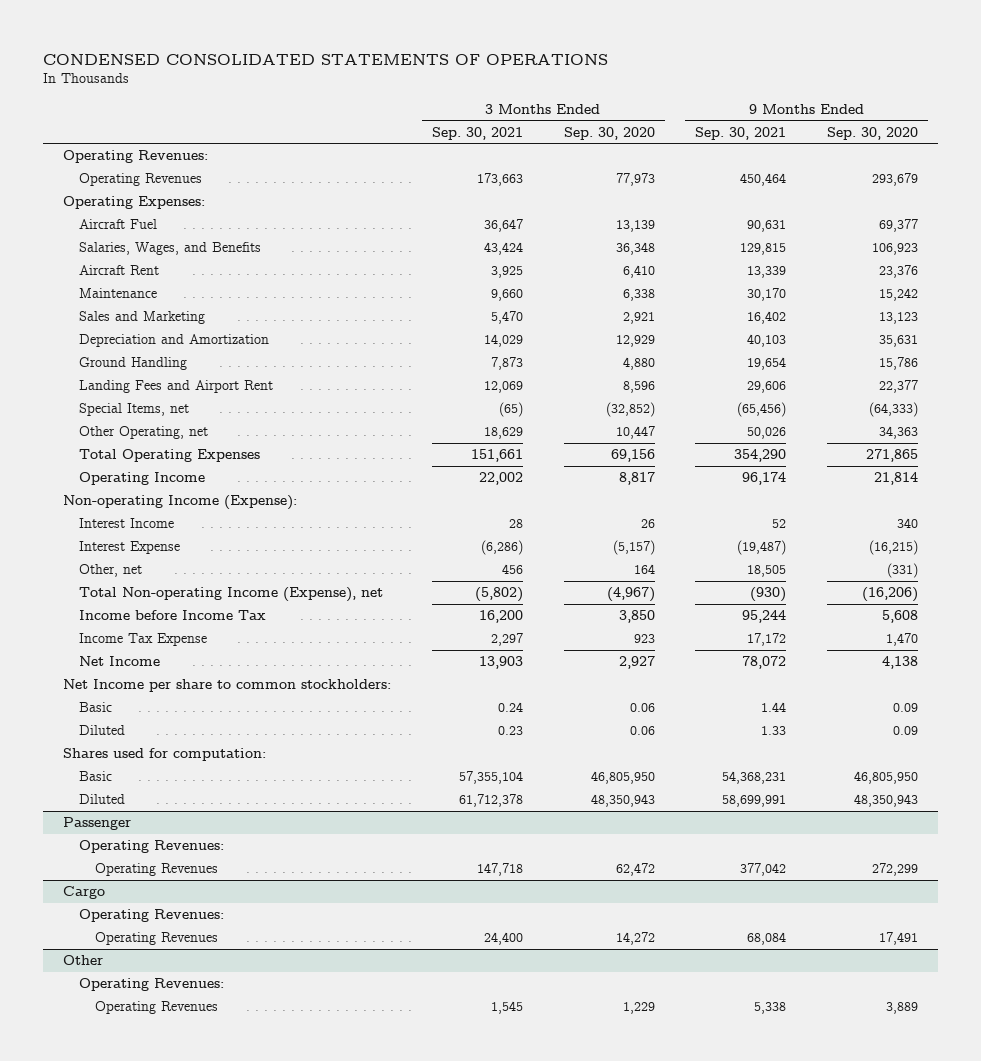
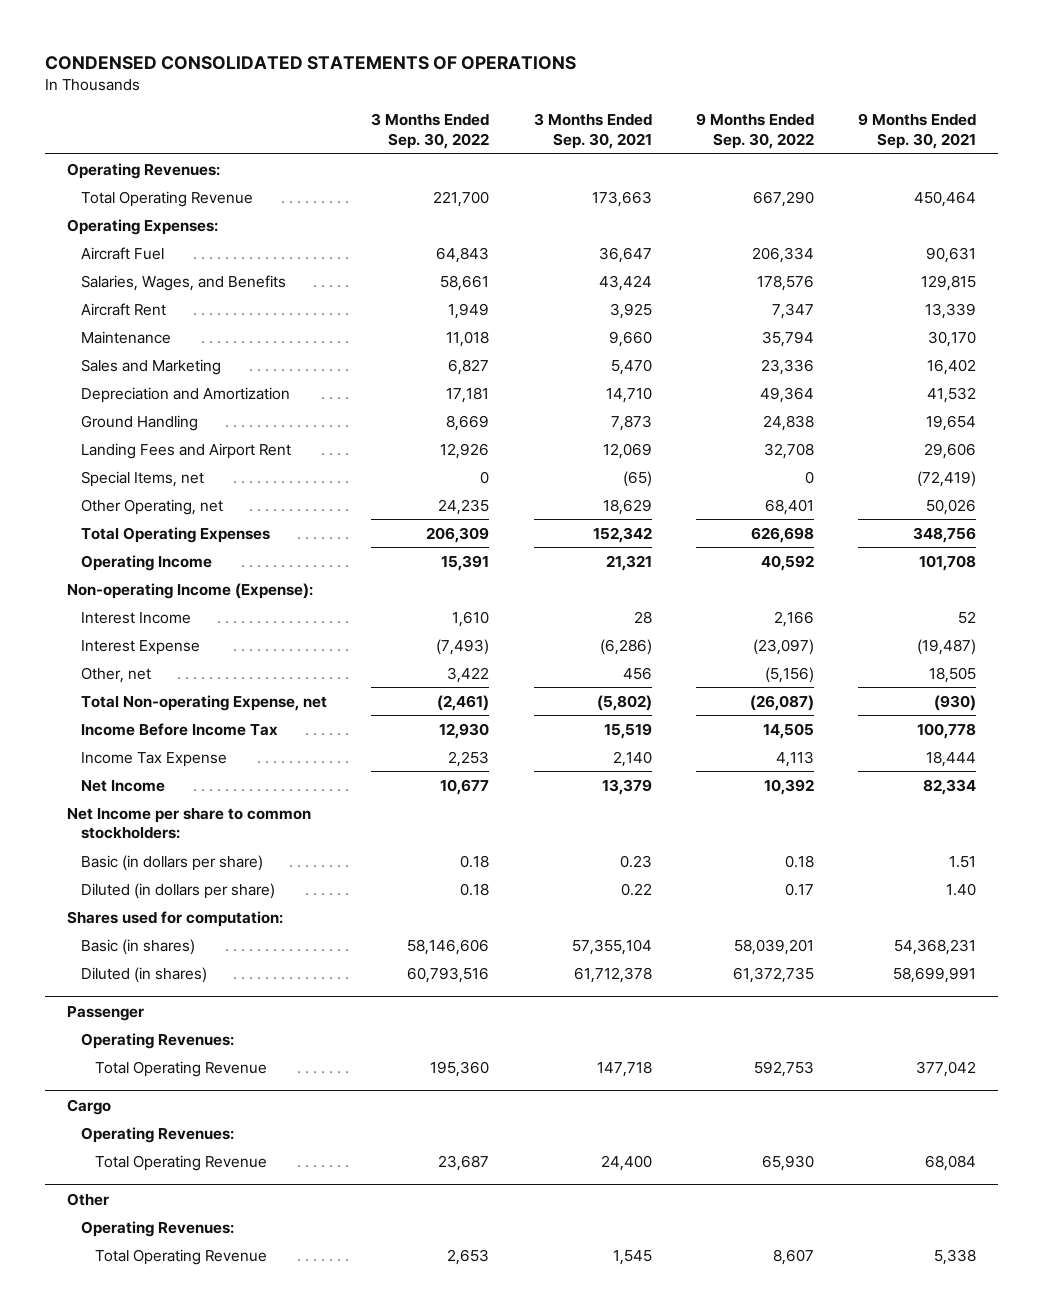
[563,126,655,140] Sep. 30, 2020 -> none
[827,126,919,140] Sep. 30, 2020 -> none
none -> [371,113,490,149] 3 Months Ended Sep. 30, 2022
none -> [695,113,814,149] 9 Months Ended Sep. 30, 2022
[79,173,203,187] Operating Revenues -> [81,190,254,207] Total Operating Revenue
[484,334,524,348] 14,029 -> [605,386,652,403] 14,710
[747,334,787,348] 40,103 -> [926,386,976,403] 41,532
[737,402,787,418] (65,456) -> [916,470,976,487] (72,419)
[471,449,524,463] 151,661 -> [592,526,652,543] 152,342
[734,449,787,463] 354,290 -> [912,526,976,543] 348,756
[479,472,524,486] 22,002 -> [605,554,652,571] 21,321
[742,472,787,486] 96,174 -> [918,554,976,571] 101,708
[79,587,384,603] Total Non-operating Income (Expense), net -> [81,694,328,711] Total Non-operating Expense, net
[79,610,267,621] Income before Income Tax -> [81,722,279,736] Income Before Income Tax
[479,610,524,624] 16,200 -> [603,722,652,739] 15,519
[742,610,787,624] 95,244 -> [916,722,976,739] 100,778
[491,633,524,647] 2,297 -> [612,750,652,767] 2,140
[747,633,787,647] 17,172 -> [925,750,976,767] 18,444
[479,656,524,670] 13,903 -> [601,778,652,795] 13,379
[742,656,787,670] 78,072 -> [922,778,976,795] 82,334
[79,702,113,713] Basic -> [81,854,264,871] Basic (in dollars per share)
[498,702,524,713] 0.24 -> [619,854,652,868] 0.23
[761,702,787,713] 1.44 -> [948,855,976,868] 1.51
[79,725,126,736] Diluted -> [81,882,276,899] Diluted (in dollars per share)
[498,726,524,736] 0.23 -> [620,882,652,896] 0.22
[761,726,787,736] 1.33 -> [945,882,976,896] 1.40
[79,771,113,782] Basic -> [81,938,196,955] Basic (in shares)
[79,794,126,805] Diluted -> [81,966,208,983] Diluted (in shares)
[94,863,218,877] Operating Revenues -> [95,1060,268,1077] Total Operating Revenue
[94,932,218,946] Operating Revenues -> [95,1154,268,1171] Total Operating Revenue
[94,1001,218,1015] Operating Revenues -> [95,1248,268,1265] Total Operating Revenue

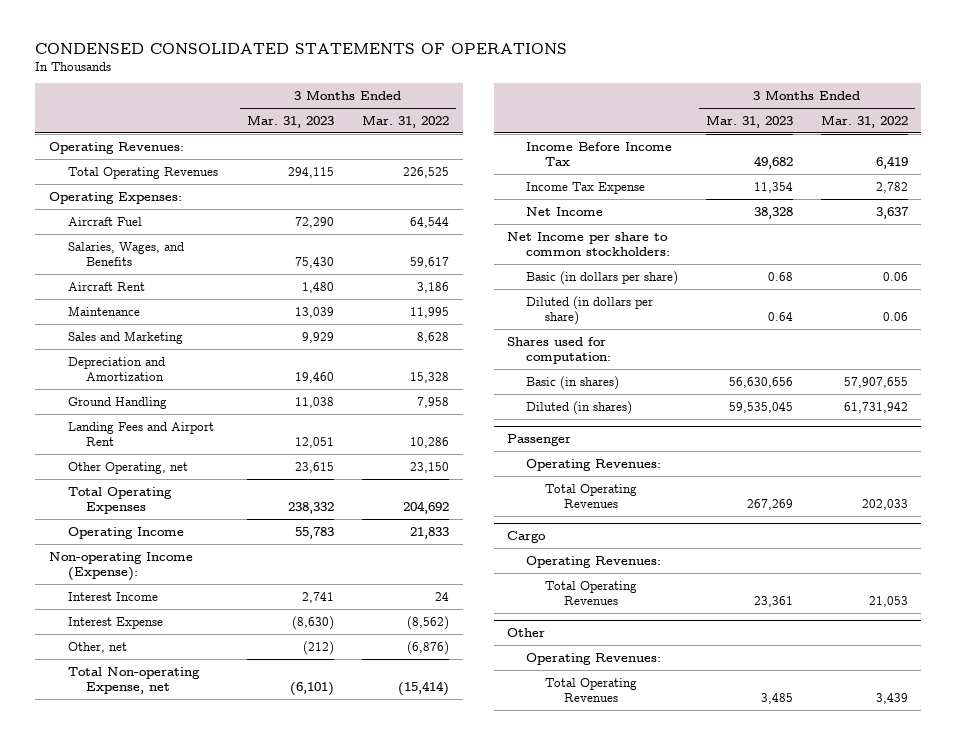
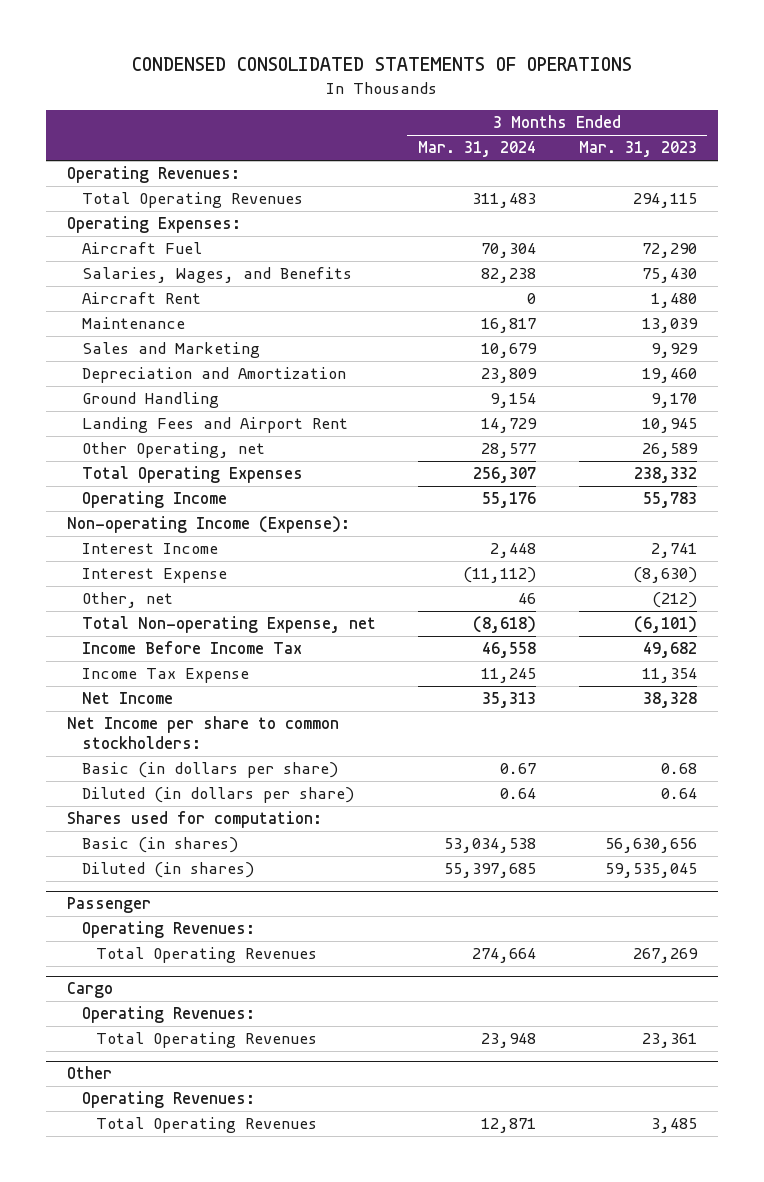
[361,114,449,128] Mar. 31, 2022 -> none
none -> [418,141,537,158] Mar. 31, 2024
[295,396,335,408] 11,038 -> [650,393,697,409] 9,170
[295,436,335,448] 12,051 -> [641,418,697,434] 10,945
[295,461,335,473] 23,615 -> [641,443,698,459] 26,589

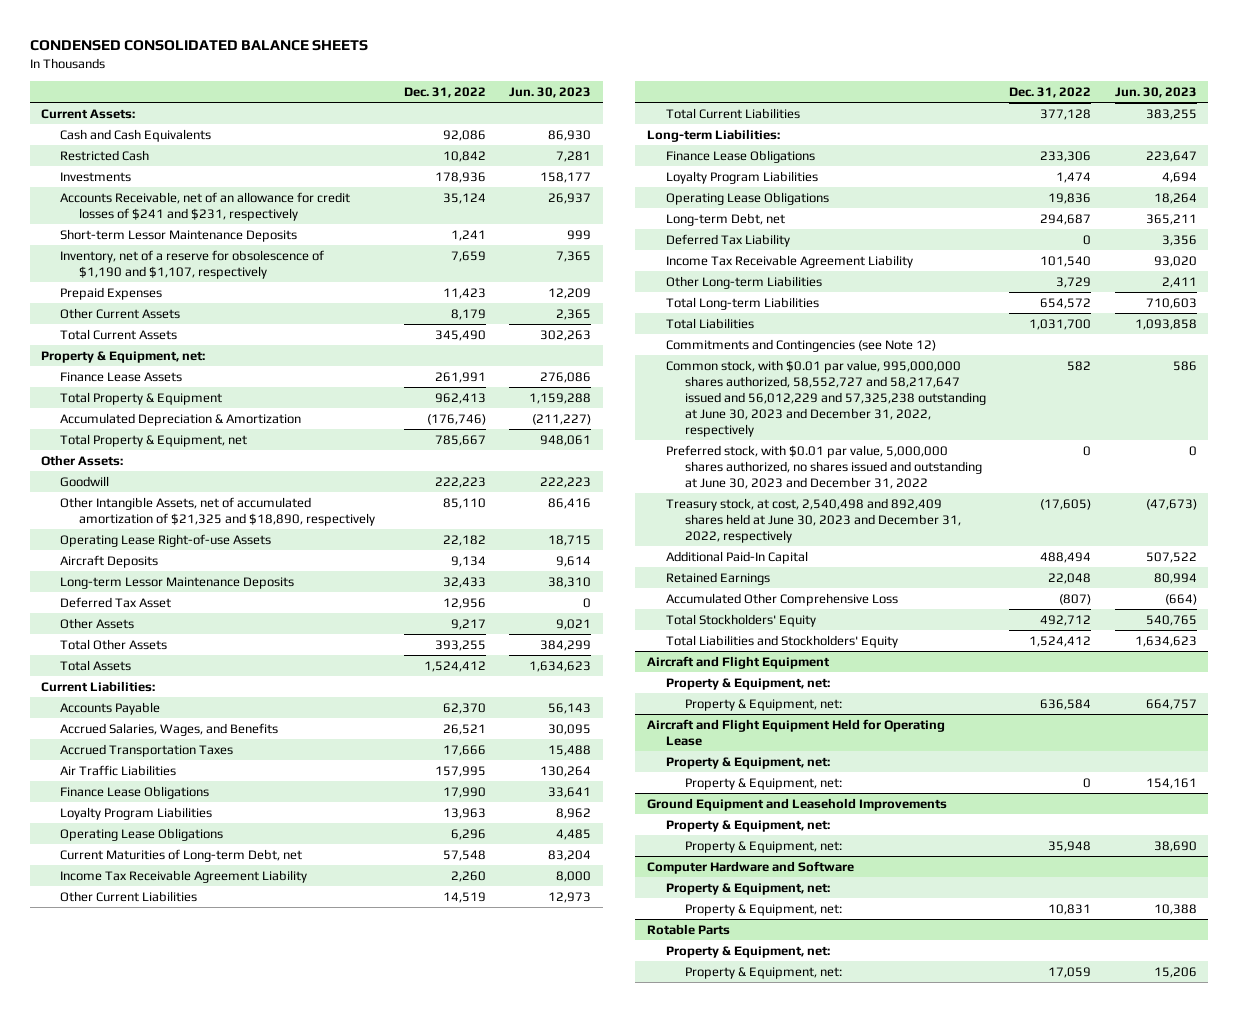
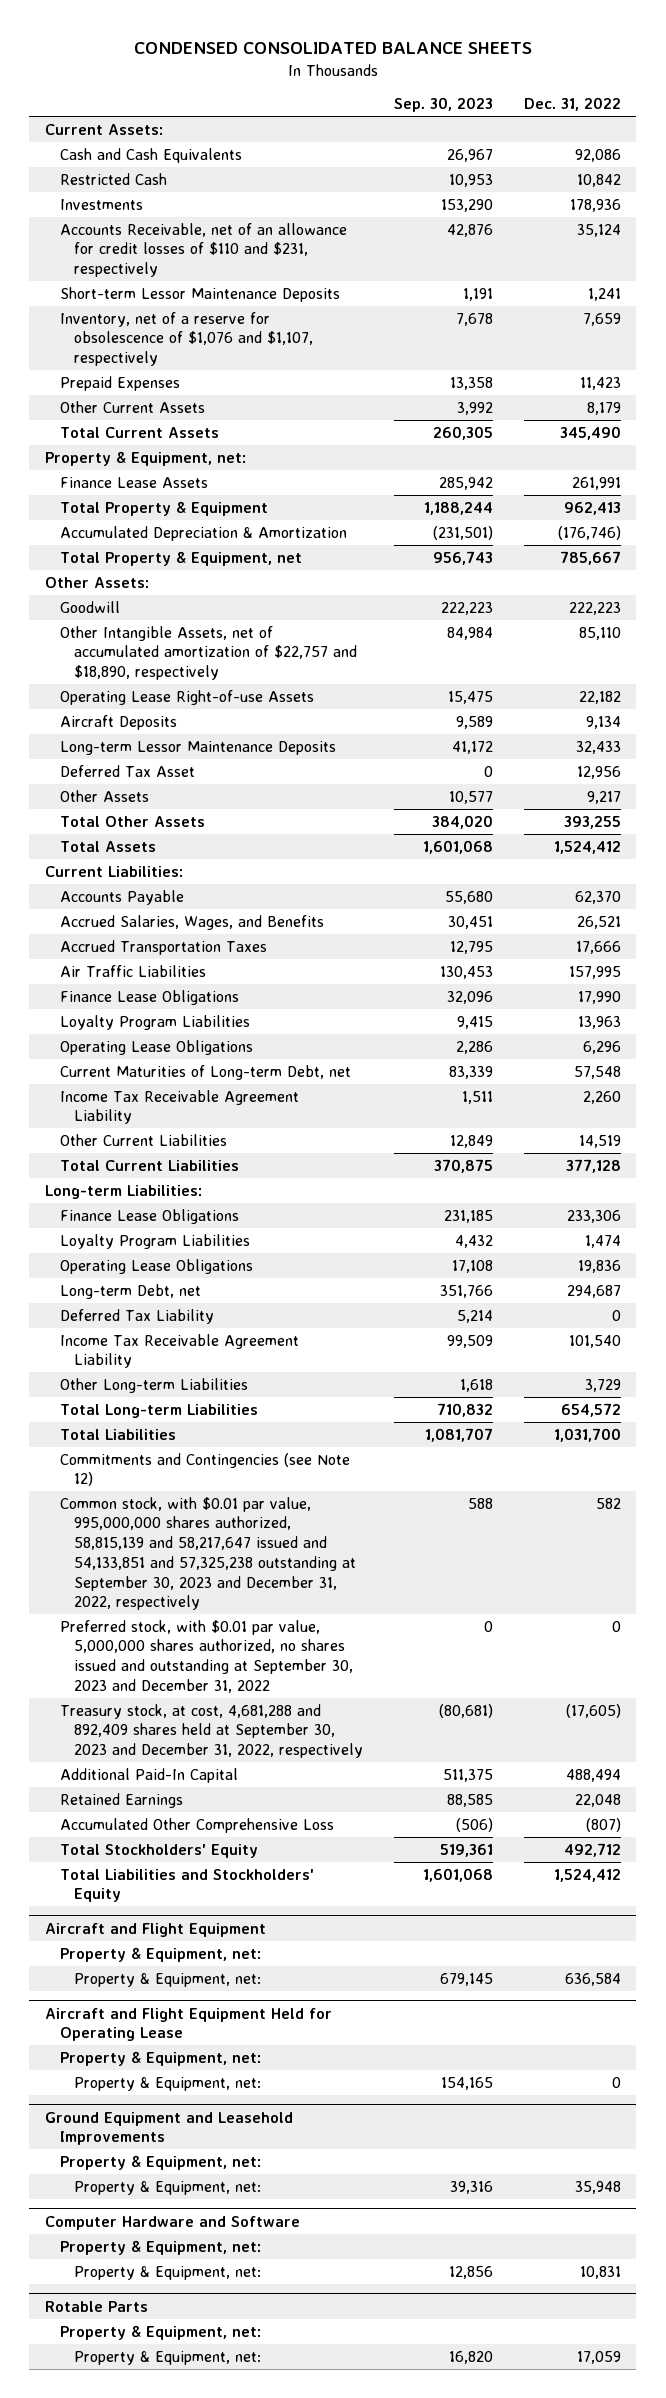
[509,86,592,98] Jun. 30, 2023 -> none
none -> [394,97,494,113] Sep. 30, 2023
[60,191,351,221] Accounts Receivable, net of an allowance for credit losses of $241 and $231, respectively -> [59,222,347,278] Accounts Receivable, net of an allowance for credit losses of $110 and $231, respectively
[60,249,325,279] Inventory, net of a reserve for obsolescence of $1,190 and $1,107, respectively -> [59,311,314,367] Inventory, net of a reserve for obsolescence of $1,076 and $1,107, respectively
[60,496,376,526] Other Intangible Assets, net of accumulated amortization of $21,325 and $18,890, respectively -> [59,625,358,681] Other Intangible Assets, net of accumulated amortization of $22,757 and $18,890, respectively
[666,359,987,437] Common stock, with $0.01 par value, 995,000,000 shares authorized, 58,552,727 and 58,217,647 issued and 56,012,229 and 57,325,238 outstanding at June 30, 2023 and December 31, 2022, respectively -> [59,1496,357,1611] Common stock, with $0.01 par value, 995,000,000 shares authorized, 58,815,139 and 58,217,647 issued and 54,133,851 and 57,325,238 outstanding at September 30, 2023 and December 31, 2022, respectively
[666,444,983,489] Preferred stock, with $0.01 par value, 5,000,000 shares authorized, no shares issued and outstanding at June 30, 2023 and December 31, 2022 -> [59,1619,354,1693] Preferred stock, with $0.01 par value, 5,000,000 shares authorized, no shares issued and outstanding at September 30, 2023 and December 31, 2022
[666,497,962,543] Treasury stock, at cost, 2,540,498 and 892,409 shares held at June 30, 2023 and December 31, 2022, respectively -> [59,1703,364,1759] Treasury stock, at cost, 4,681,288 and 892,409 shares held at September 30, 2023 and December 31, 2022, respectively

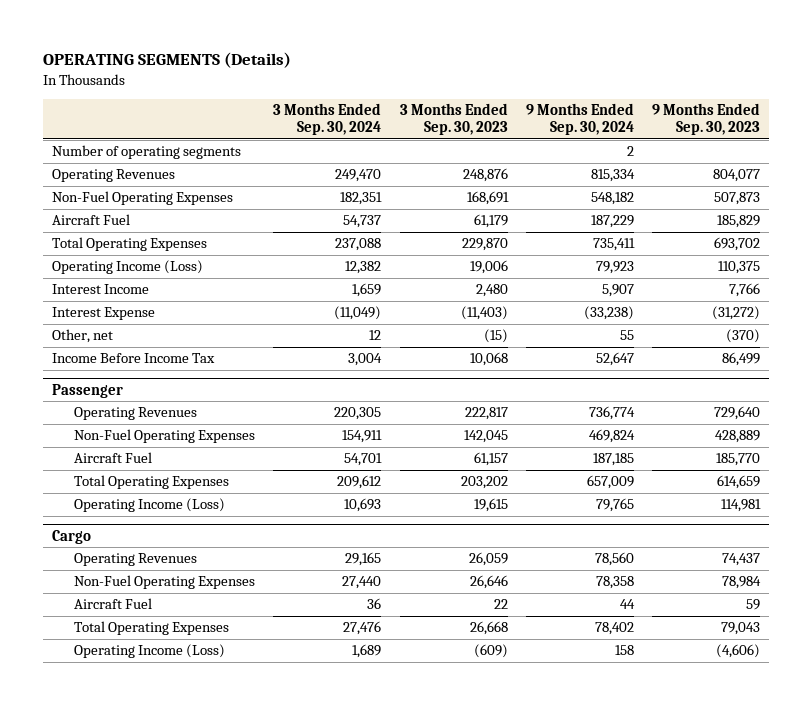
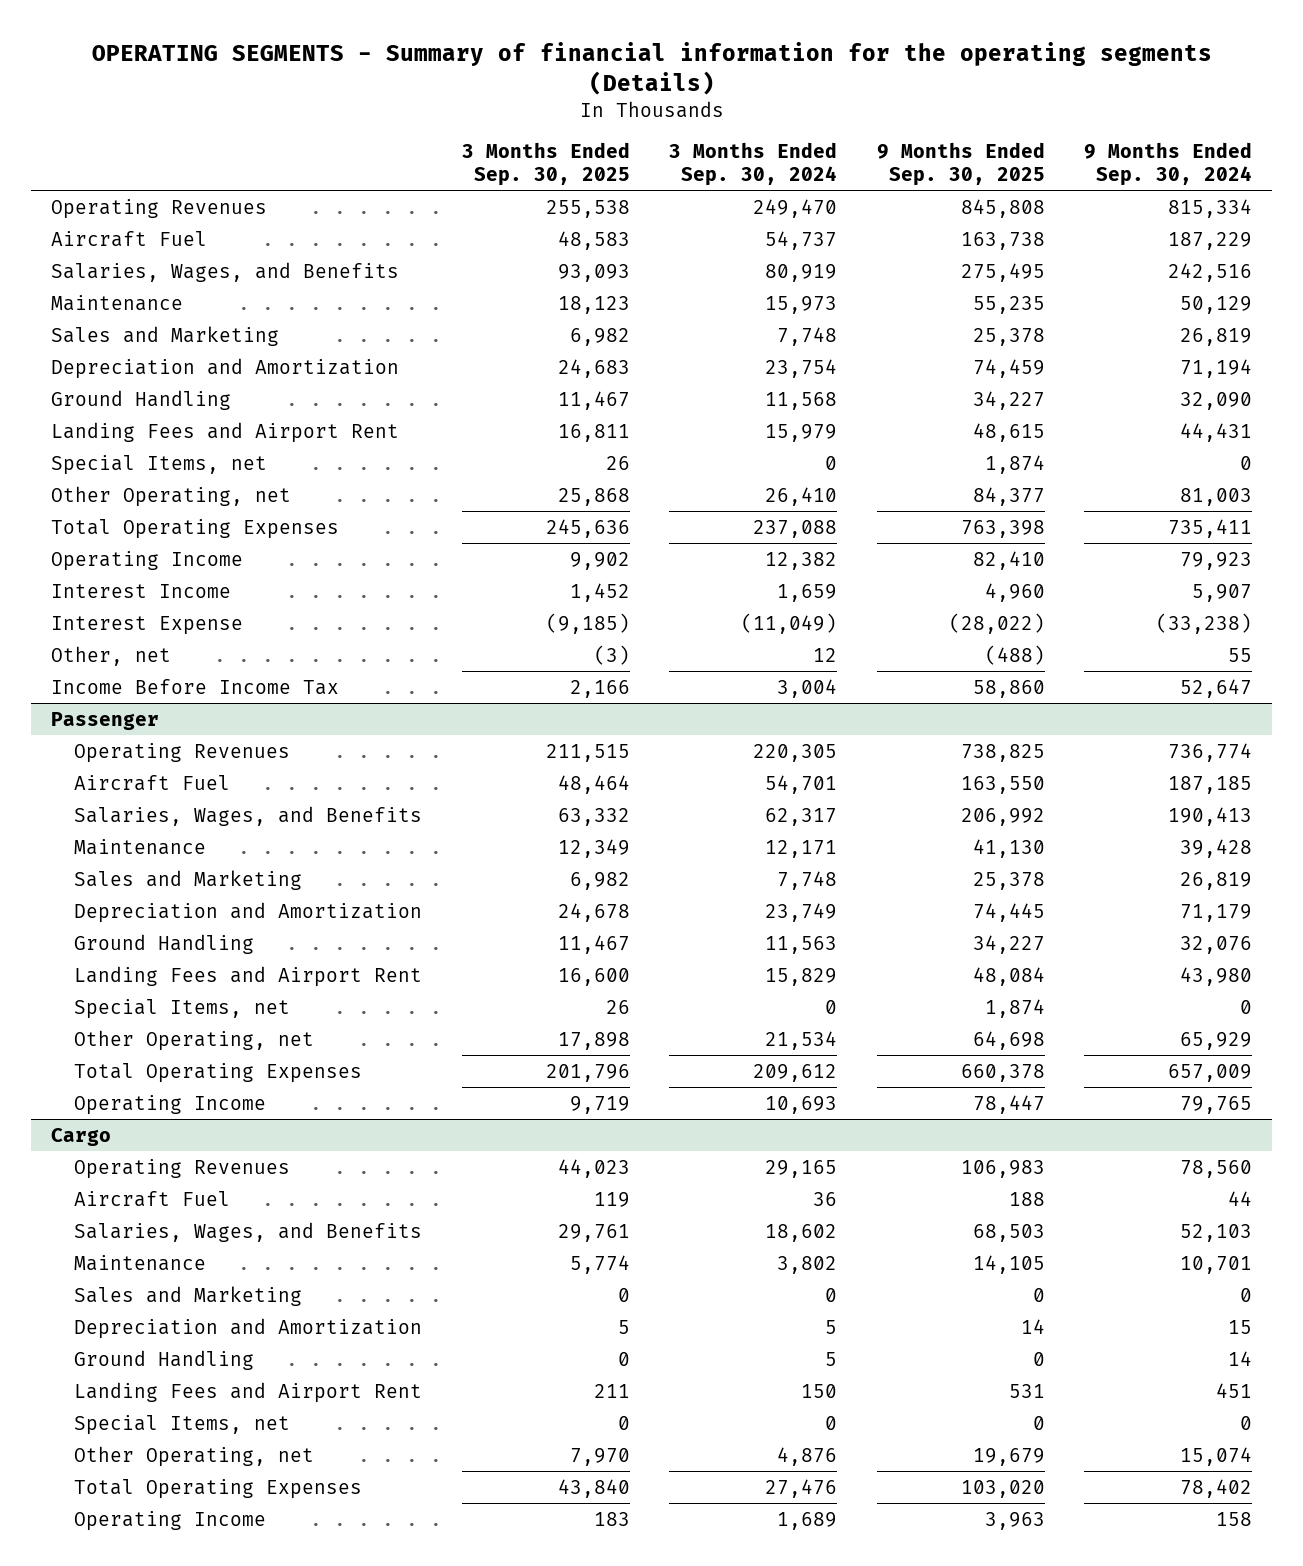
[43,52,292,69] OPERATING SEGMENTS (Details) -> [91,42,1212,95] OPERATING SEGMENTS - Summary of financial information for the operating segments (Details)
[399,103,508,136] 3 Months Ended Sep. 30, 2023 -> none
[652,103,761,136] 9 Months Ended Sep. 30, 2023 -> none
none -> [461,142,630,187] 3 Months Ended Sep. 30, 2025
none -> [876,142,1045,187] 9 Months Ended Sep. 30, 2025
[52,145,242,160] Number of operating segments -> none
[52,191,234,206] Non-Fuel Operating Expenses -> none
none -> [51,261,400,282] Salaries, Wages, and Benefits
none -> [51,294,184,311] Maintenance
none -> [51,325,280,346] Sales and Marketing
none -> [51,357,400,379] Depreciation and Amortization
none -> [51,389,232,410] Ground Handling
none -> [51,421,400,443] Landing Fees and Airport Rent
none -> [51,454,268,475] Special Items, net
none -> [51,485,292,507] Other Operating, net
[52,260,204,275] Operating Income (Loss) -> [51,550,244,571] Operating Income
[73,429,255,444] Non-Fuel Operating Expenses -> none
none -> [74,805,423,826] Salaries, Wages, and Benefits
none -> [74,838,207,855] Maintenance
none -> [74,869,303,890] Sales and Marketing
none -> [74,901,423,923] Depreciation and Amortization
none -> [74,933,255,954] Ground Handling
none -> [74,965,423,987] Landing Fees and Airport Rent
none -> [74,998,291,1019] Special Items, net
none -> [74,1029,315,1051] Other Operating, net
[73,498,225,513] Operating Income (Loss) -> [74,1094,267,1115] Operating Income
[73,575,255,590] Non-Fuel Operating Expenses -> none
none -> [74,1221,423,1242] Salaries, Wages, and Benefits
none -> [74,1254,207,1271] Maintenance
none -> [74,1285,303,1306] Sales and Marketing
none -> [74,1317,423,1339] Depreciation and Amortization
none -> [74,1349,255,1370] Ground Handling
none -> [74,1381,423,1403] Landing Fees and Airport Rent
none -> [74,1414,291,1435] Special Items, net
none -> [74,1445,315,1467] Other Operating, net
[73,644,225,659] Operating Income (Loss) -> [74,1510,267,1531] Operating Income

